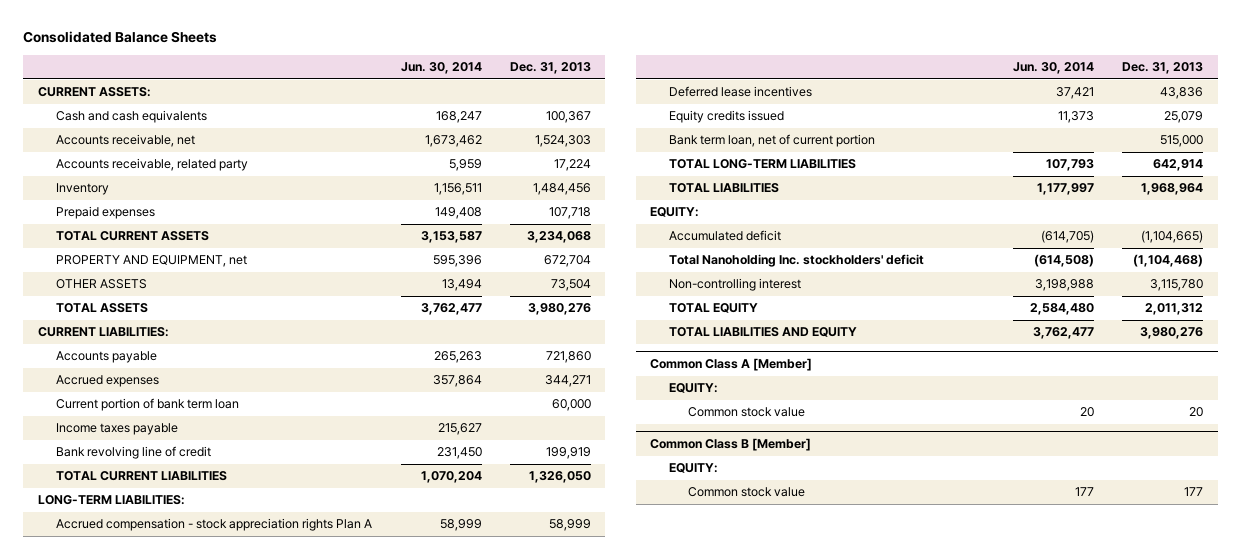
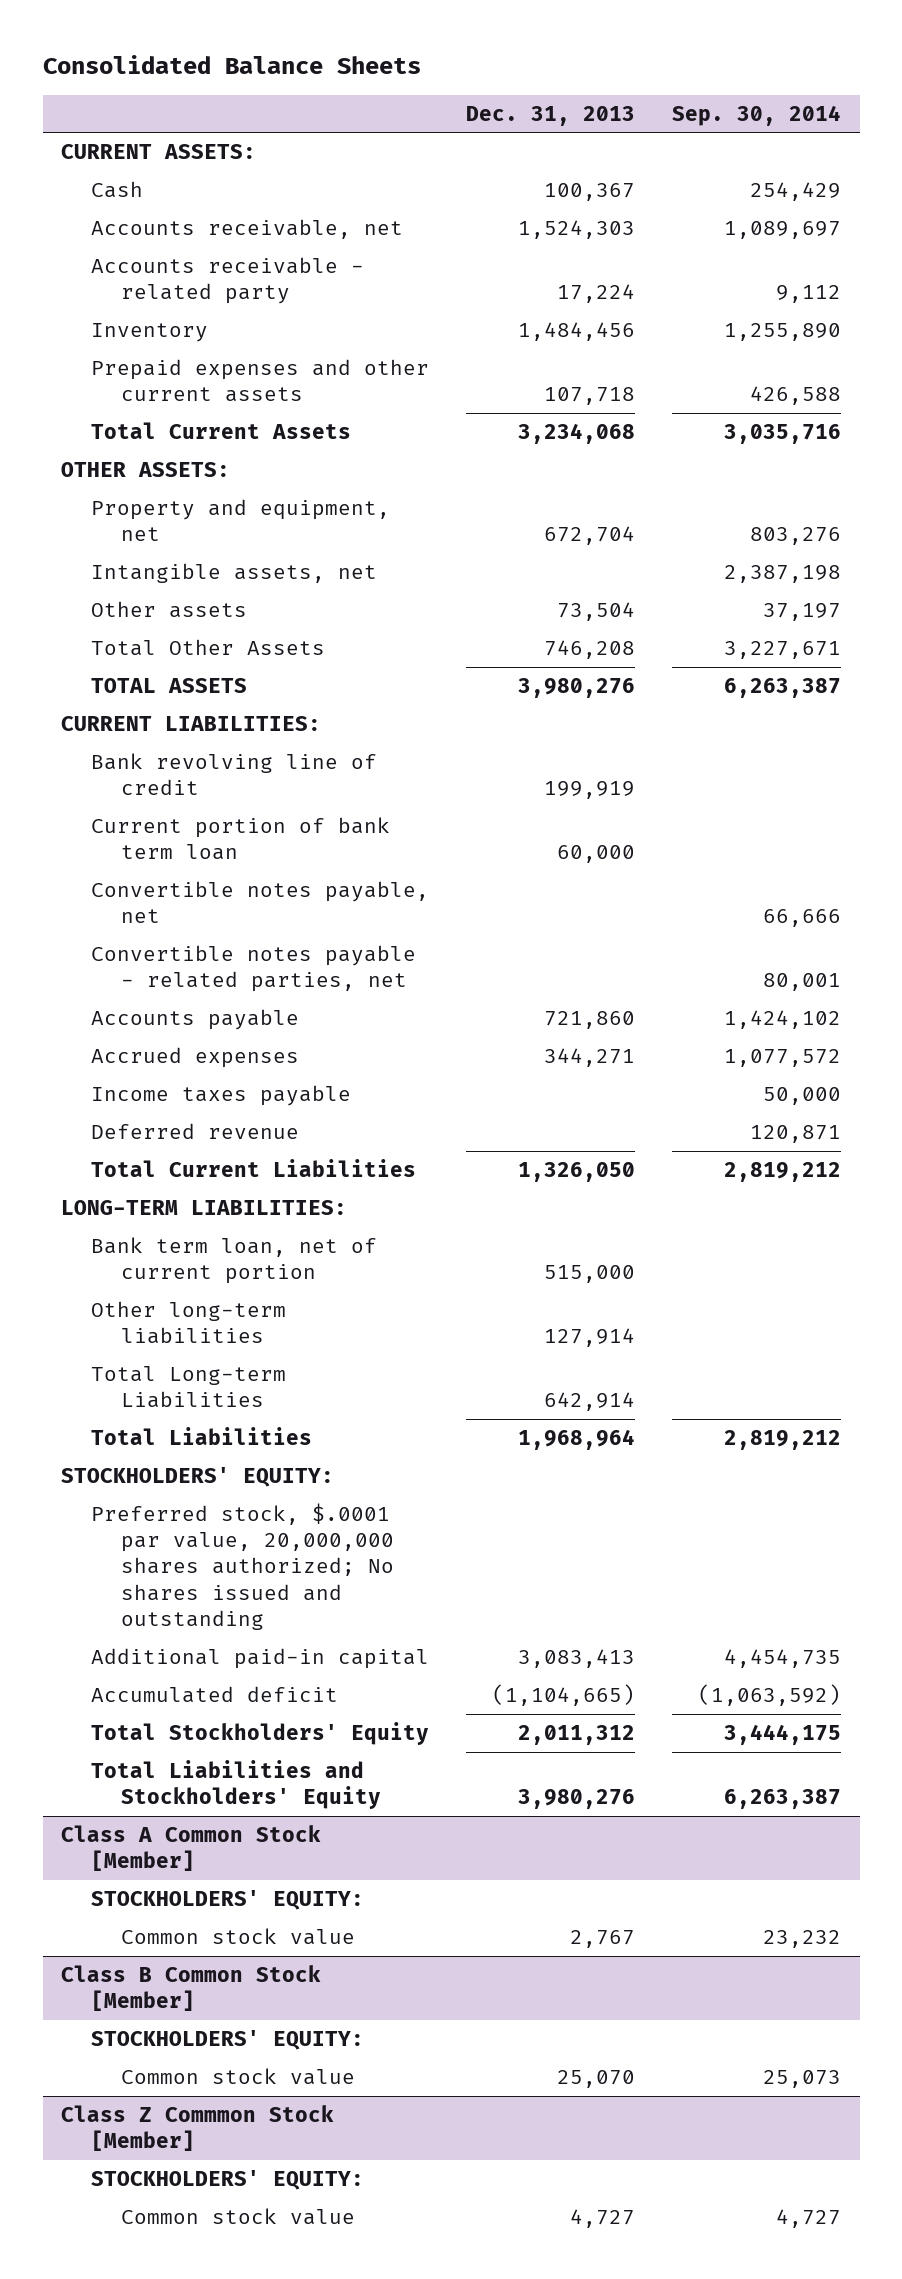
[400,62,482,75] Jun. 30, 2014 -> none
none -> [672,104,842,126] Sep. 30, 2014
[56,110,208,124] Cash and cash equivalents -> [91,180,144,198] Cash
[56,158,249,172] Accounts receivable, related party -> [91,256,365,305] Accounts receivable - related party
[56,206,156,220] Prepaid expenses -> [91,358,430,403] Prepaid expenses and other current assets
[56,231,210,242] TOTAL CURRENT ASSETS -> [91,421,352,439] Total Current Assets
none -> [61,461,231,477] OTHER ASSETS:
[56,255,248,268] PROPERTY AND EQUIPMENT, net -> [91,498,391,542] Property and equipment, net
none -> [91,562,378,583] Intangible assets, net
[56,279,148,290] OTHER ASSETS -> [91,600,248,618] Other assets
none -> [91,638,326,656] Total Other Assets
[56,446,212,460] Bank revolving line of credit -> [91,752,378,796] Bank revolving line of credit
[56,398,240,412] Current portion of bank term loan -> [91,816,391,861] Current portion of bank term loan
none -> [91,880,430,924] Convertible notes payable, net
none -> [91,944,417,993] Convertible notes payable - related parties, net
none -> [91,1122,300,1139] Deferred revenue
[56,471,228,482] TOTAL CURRENT LIABILITIES -> [91,1158,417,1177] Total Current Liabilities
[56,518,373,532] Accrued compensation - stock appreciation rights Plan A -> none
[668,86,812,98] Deferred lease incentives -> none
[668,110,784,124] Equity credits issued -> none
none -> [91,1300,287,1345] Other long-term liabilities
[668,159,856,170] TOTAL LONG-TERM LIABILITIES -> [91,1365,287,1409] Total Long-term Liabilities
[668,183,779,194] TOTAL LIABILITIES -> [91,1426,313,1445] Total Liabilities
[649,207,699,218] EQUITY: -> [61,1466,335,1487] STOCKHOLDERS' EQUITY:
none -> [91,1502,395,1630] Preferred stock, $.0001 par value, 20,000,000 shares authorized; No shares issued and outstanding
none -> [91,1647,430,1669] Additional paid-in capital
[668,278,801,292] Non-controlling interest -> none
[668,303,758,314] TOTAL EQUITY -> none
[668,254,924,268] Total Nanoholding Inc. stockholders' deficit -> [91,1721,430,1745] Total Stockholders' Equity
[1133,254,1204,268] (1,104,468) -> [518,1724,636,1745] 2,011,312
[668,327,857,338] TOTAL LIABILITIES AND EQUITY -> [91,1759,382,1810] Total Liabilities and Stockholders' Equity
[649,358,812,372] Common Class A [Member] -> [61,1824,322,1872] Class A Common Stock [Member]
[668,383,718,394] EQUITY: -> [91,1889,365,1910] STOCKHOLDERS' EQUITY:
[1189,407,1204,418] 20 -> [570,1929,636,1948] 2,767
[649,438,811,452] Common Class B [Member] -> [61,1964,322,2012] Class B Common Stock [Member]
[668,463,718,474] EQUITY: -> [91,2029,365,2050] STOCKHOLDERS' EQUITY:
[1184,487,1204,497] 177 -> [557,2069,636,2088] 25,070
none -> [61,2104,335,2152] Class Z Commmon Stock [Member]
none -> [91,2169,365,2190] STOCKHOLDERS' EQUITY:
none -> [121,2207,356,2225] Common stock value

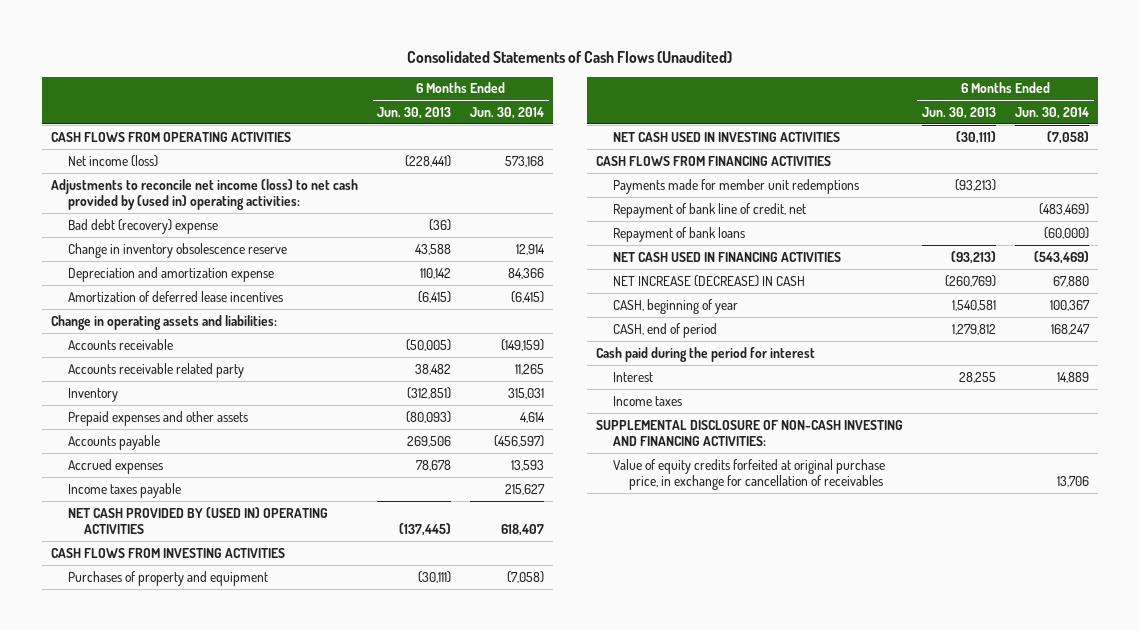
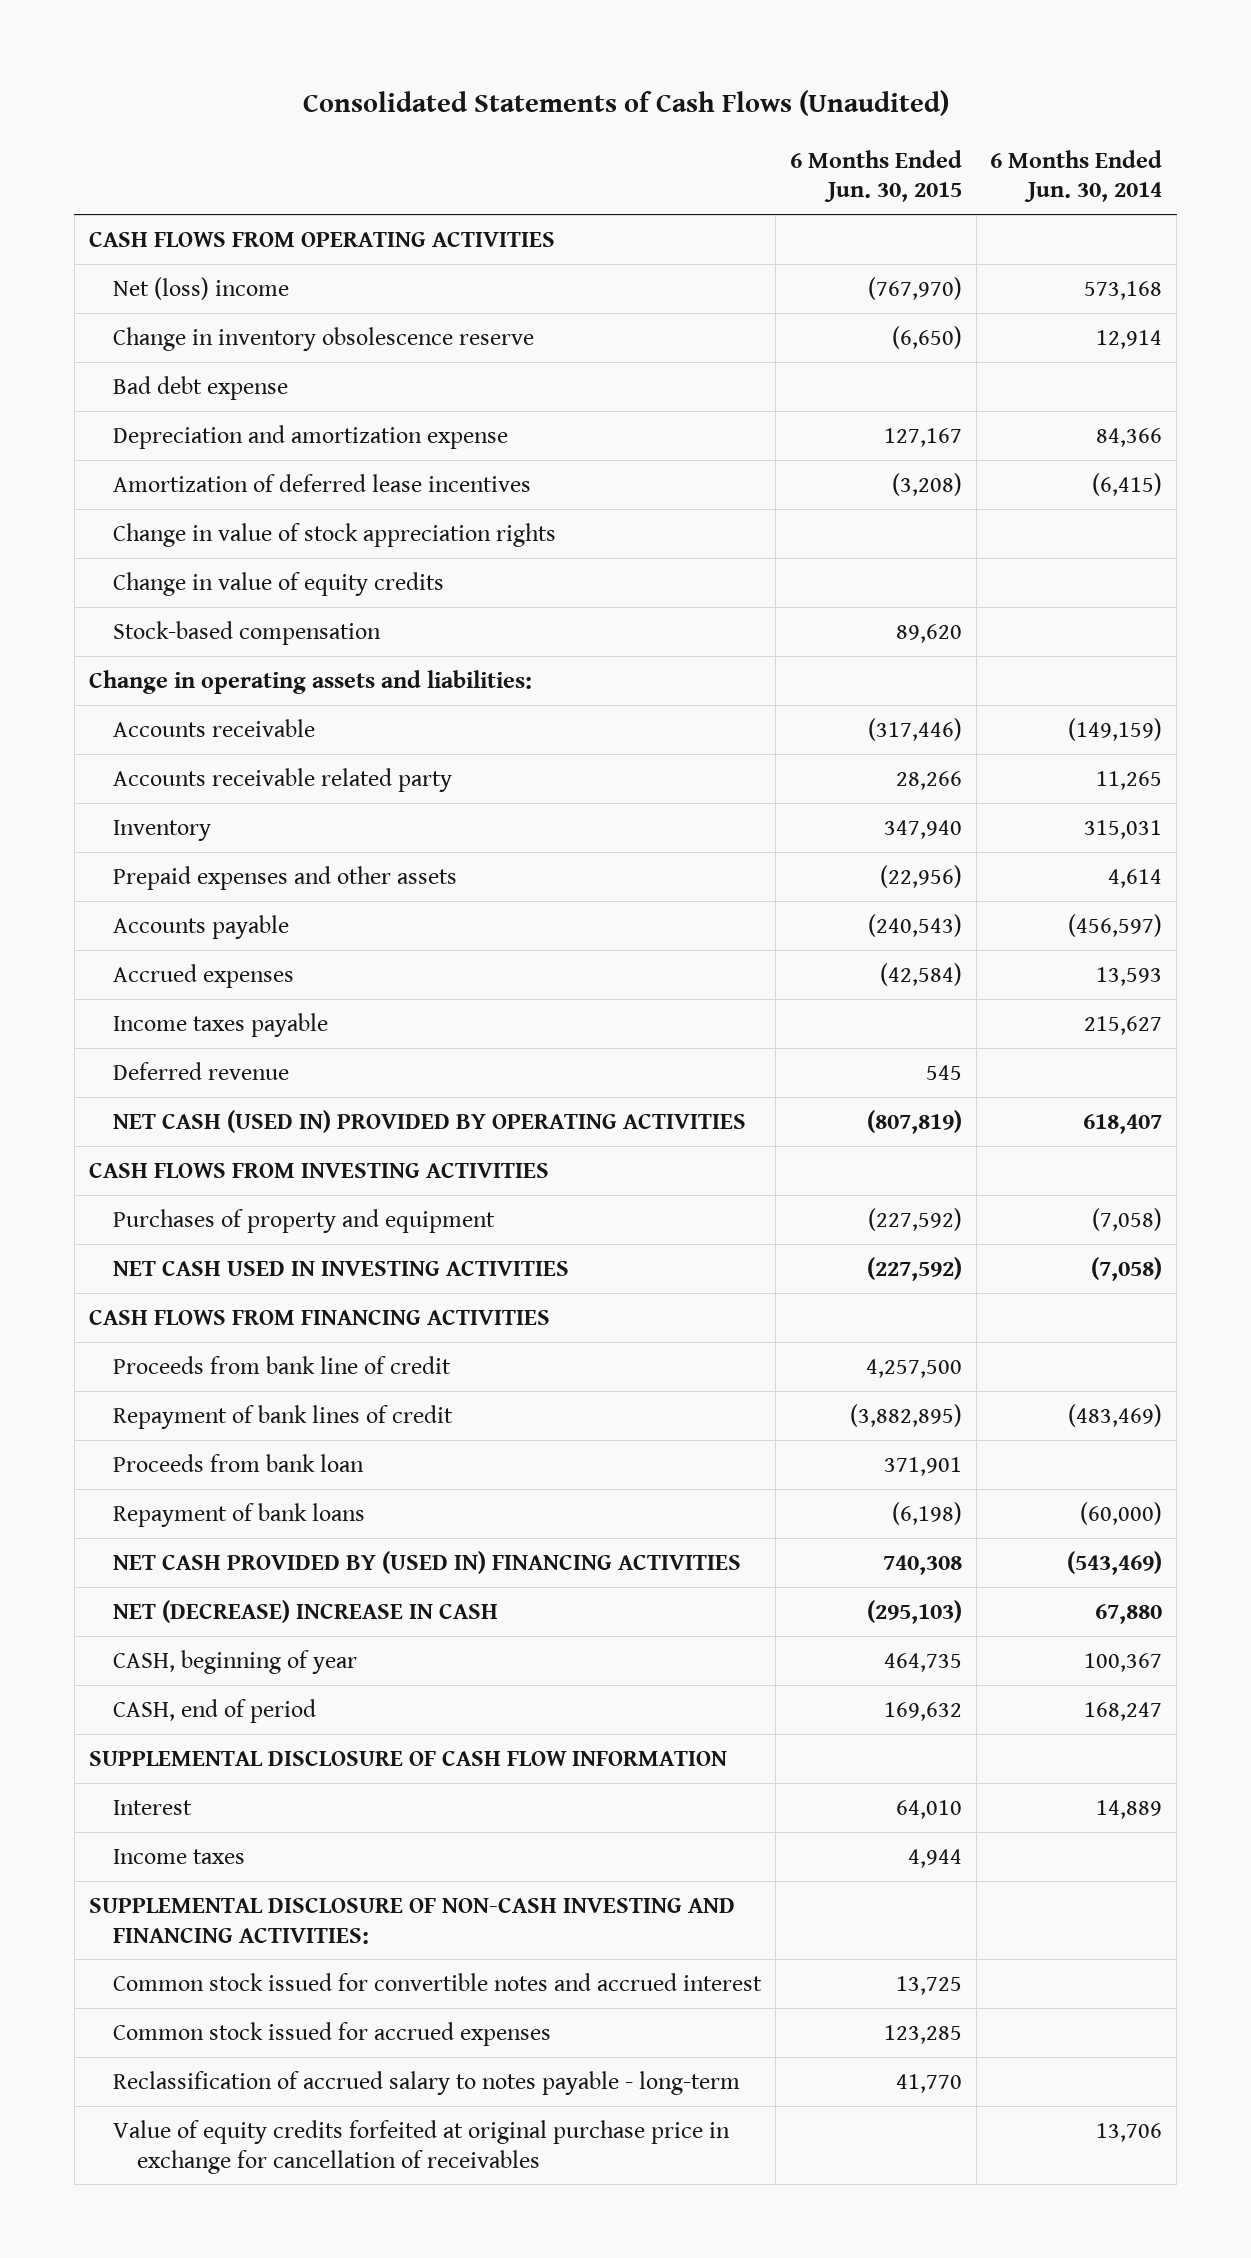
[377,106,452,119] Jun. 30, 2013 -> none
none -> [789,149,962,203] 6 Months Ended Jun. 30, 2015
[51,178,359,211] Adjustments to reconcile net income (loss) to net cash provided by (used in) operating activities: -> none
[67,218,218,234] Bad debt (recovery) expense -> none
[67,154,158,167] Net income (loss) -> [112,276,289,300] Net (loss) income
none -> [112,375,288,400] Bad debt expense
none -> [112,522,556,547] Change in value of stock appreciation rights
none -> [112,571,444,596] Change in value of equity credits
none -> [112,620,381,645] Stock-based compensation
none -> [112,1061,289,1080] Deferred revenue
[67,506,328,535] NET CASH PROVIDED BY (USED IN) OPERATING ACTIVITIES -> [112,1109,746,1133] NET CASH (USED IN) PROVIDED BY OPERATING ACTIVITIES
[612,178,859,194] Payments made for member unit redemptions -> none
none -> [112,1355,451,1374] Proceeds from bank line of credit
[612,202,806,218] Repayment of bank line of credit, net -> [112,1404,453,1429] Repayment of bank lines of credit
none -> [112,1453,364,1472] Proceeds from bank loan
[612,251,841,262] NET CASH USED IN FINANCING ACTIVITIES -> [112,1550,741,1574] NET CASH PROVIDED BY (USED IN) FINANCING ACTIVITIES
[612,274,805,287] NET INCREASE (DECREASE) IN CASH -> [112,1599,498,1623] NET (DECREASE) INCREASE IN CASH
[596,346,816,362] Cash paid during the period for interest -> none
none -> [88,1750,727,1766] SUPPLEMENTAL DISCLOSURE OF CASH FLOW INFORMATION
none -> [112,1972,762,1991] Common stock issued for convertible notes and accrued interest
none -> [112,2021,551,2046] Common stock issued for accrued expenses
none -> [112,2070,740,2095] Reclassification of accrued salary to notes payable - long-term
[612,458,885,491] Value of equity credits forfeited at original purchase price, in exchange for cancellation of receivables -> [112,2119,730,2174] Value of equity credits forfeited at original purchase price in exchange for cancellation of receivables

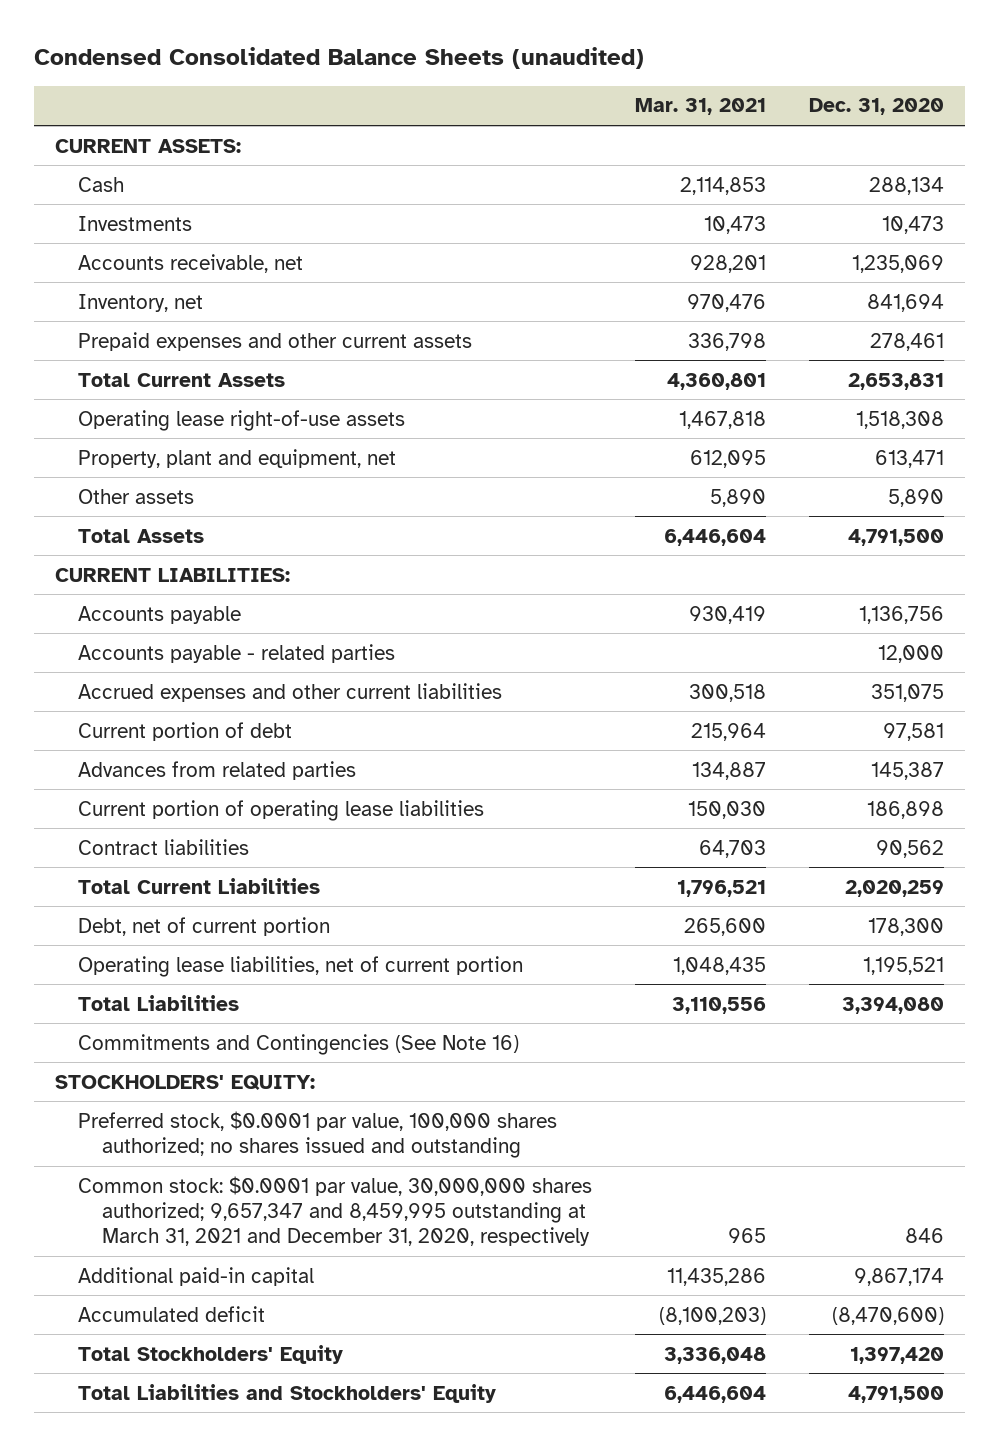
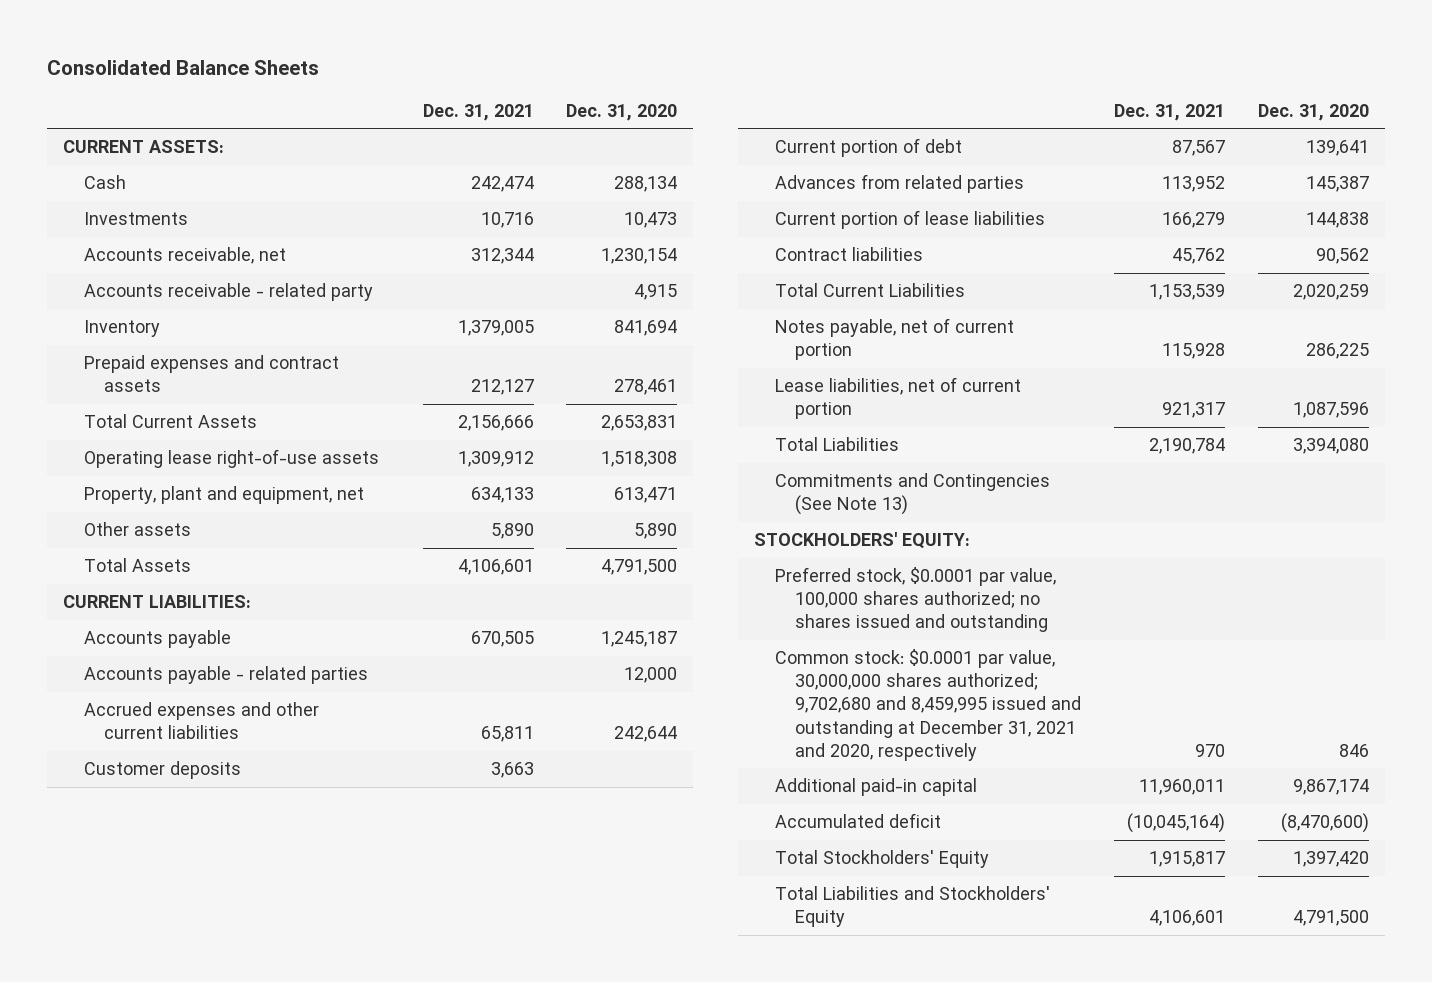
[33,47,644,70] Condensed Consolidated Balance Sheets (unaudited) -> [46,59,319,75] Consolidated Balance Sheets
[635,98,767,116] Mar. 31, 2021 -> none
none -> [422,103,534,121] Dec. 31, 2021
[851,254,944,273] 1,235,069 -> [601,248,678,265] 1,230,154
none -> [83,283,373,302] Accounts receivable - related party
[78,293,204,312] Inventory, net -> [83,320,160,338] Inventory
[78,331,473,351] Prepaid expenses and other current assets -> [83,355,339,393] Prepaid expenses and contract assets
[858,605,944,624] 1,136,756 -> [601,631,678,648] 1,245,187
[870,683,944,702] 351,075 -> [614,726,678,743] 242,644
none -> [83,761,241,780] Customer deposits
[882,722,944,741] 97,581 -> [1305,140,1369,157] 139,641
[78,799,485,821] Current portion of operating lease liabilities -> [774,210,1045,230] Current portion of lease liabilities
[866,800,944,819] 186,898 -> [1305,212,1369,229] 144,838
[78,916,331,936] Debt, net of current portion -> [774,318,1014,361] Notes payable, net of current portion
[867,917,944,936] 178,300 -> [1305,343,1369,360] 286,225
[78,955,524,977] Operating lease liabilities, net of current portion -> [774,377,1021,420] Lease liabilities, net of current portion
[862,956,944,975] 1,195,521 -> [1292,402,1369,419] 1,087,596
[78,1033,520,1055] Commitments and Contingencies (See Note 16) -> [774,473,1050,516] Commitments and Contingencies (See Note 13)
[78,1175,593,1247] Common stock: $0.0001 par value, 30,000,000 shares authorized; 9,657,347 and 8,459,995 outstanding at March 31, 2021 and December 31, 2020, respectively -> [774,649,1082,761] Common stock: $0.0001 par value, 30,000,000 shares authorized; 9,702,680 and 8,459,995 issued and outstanding at December 31, 2021 and 2020, respectively

